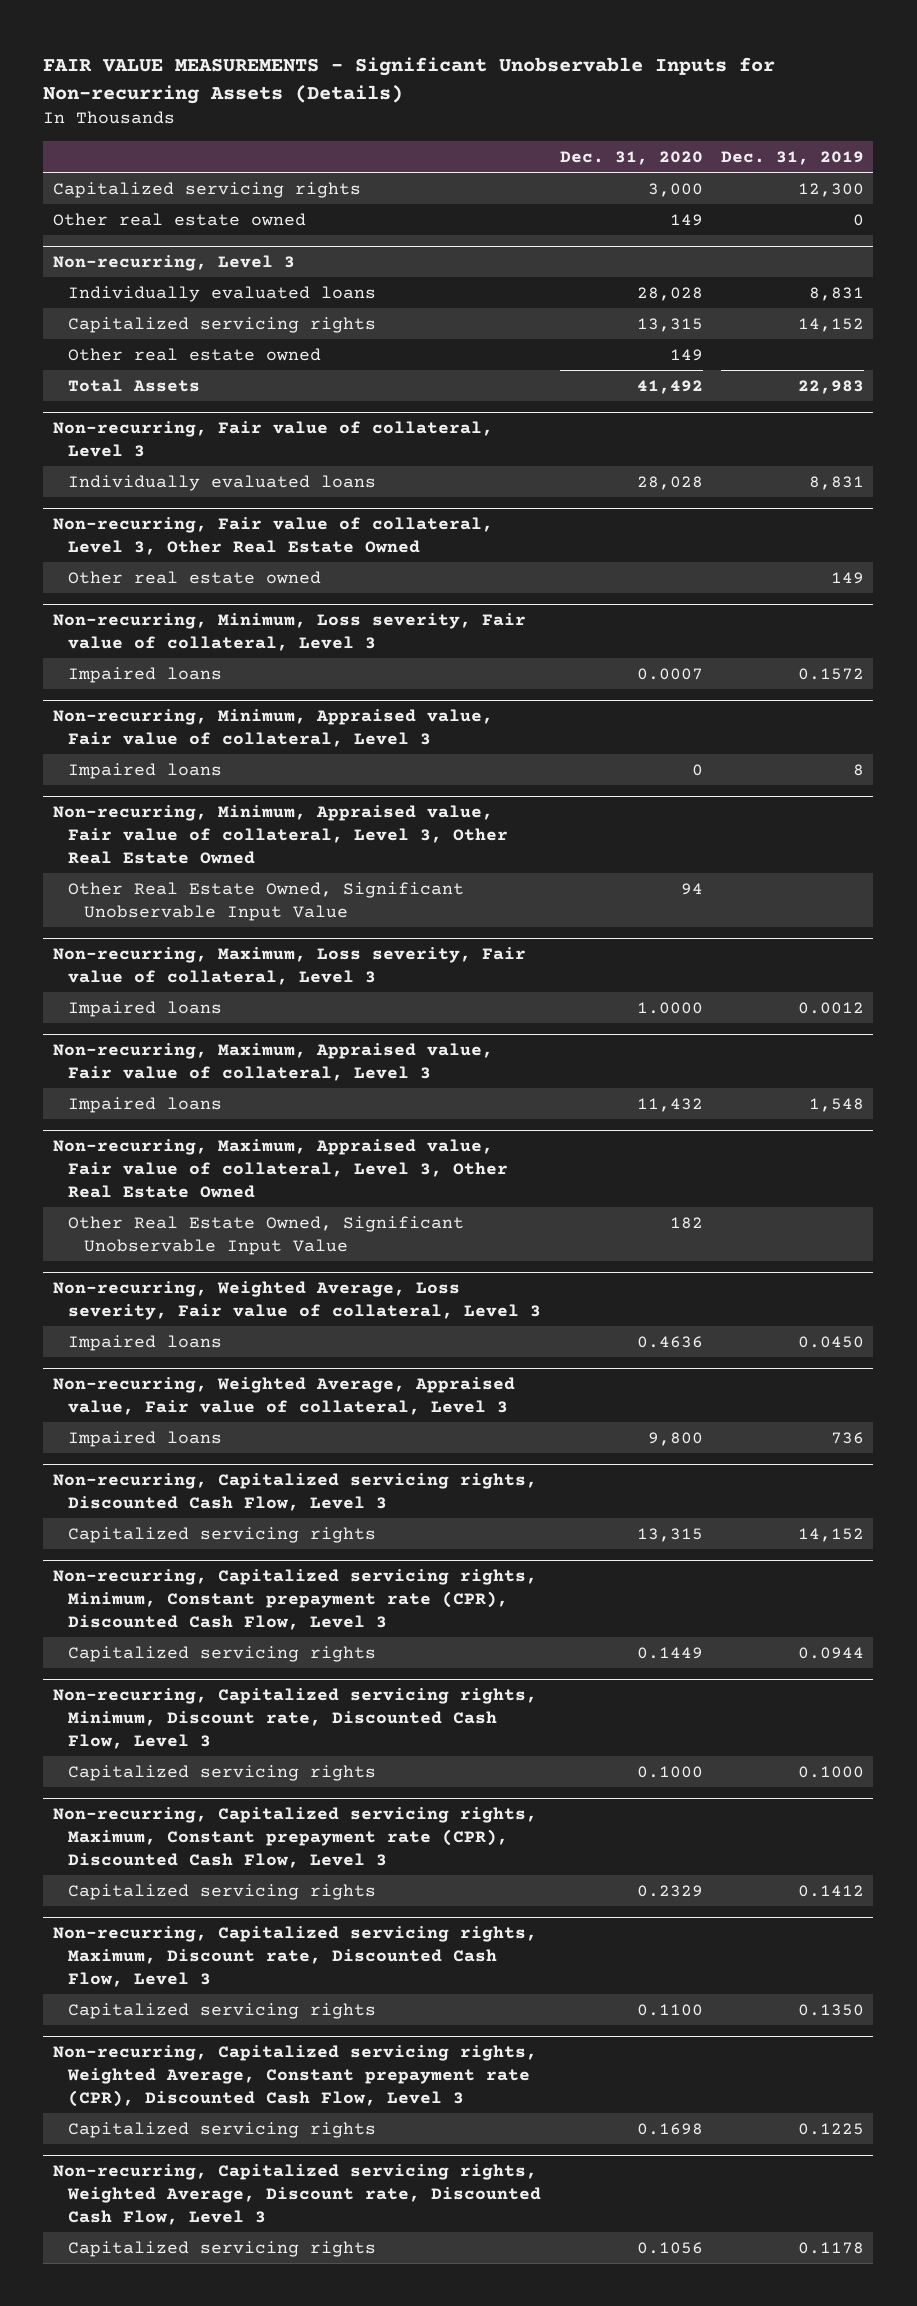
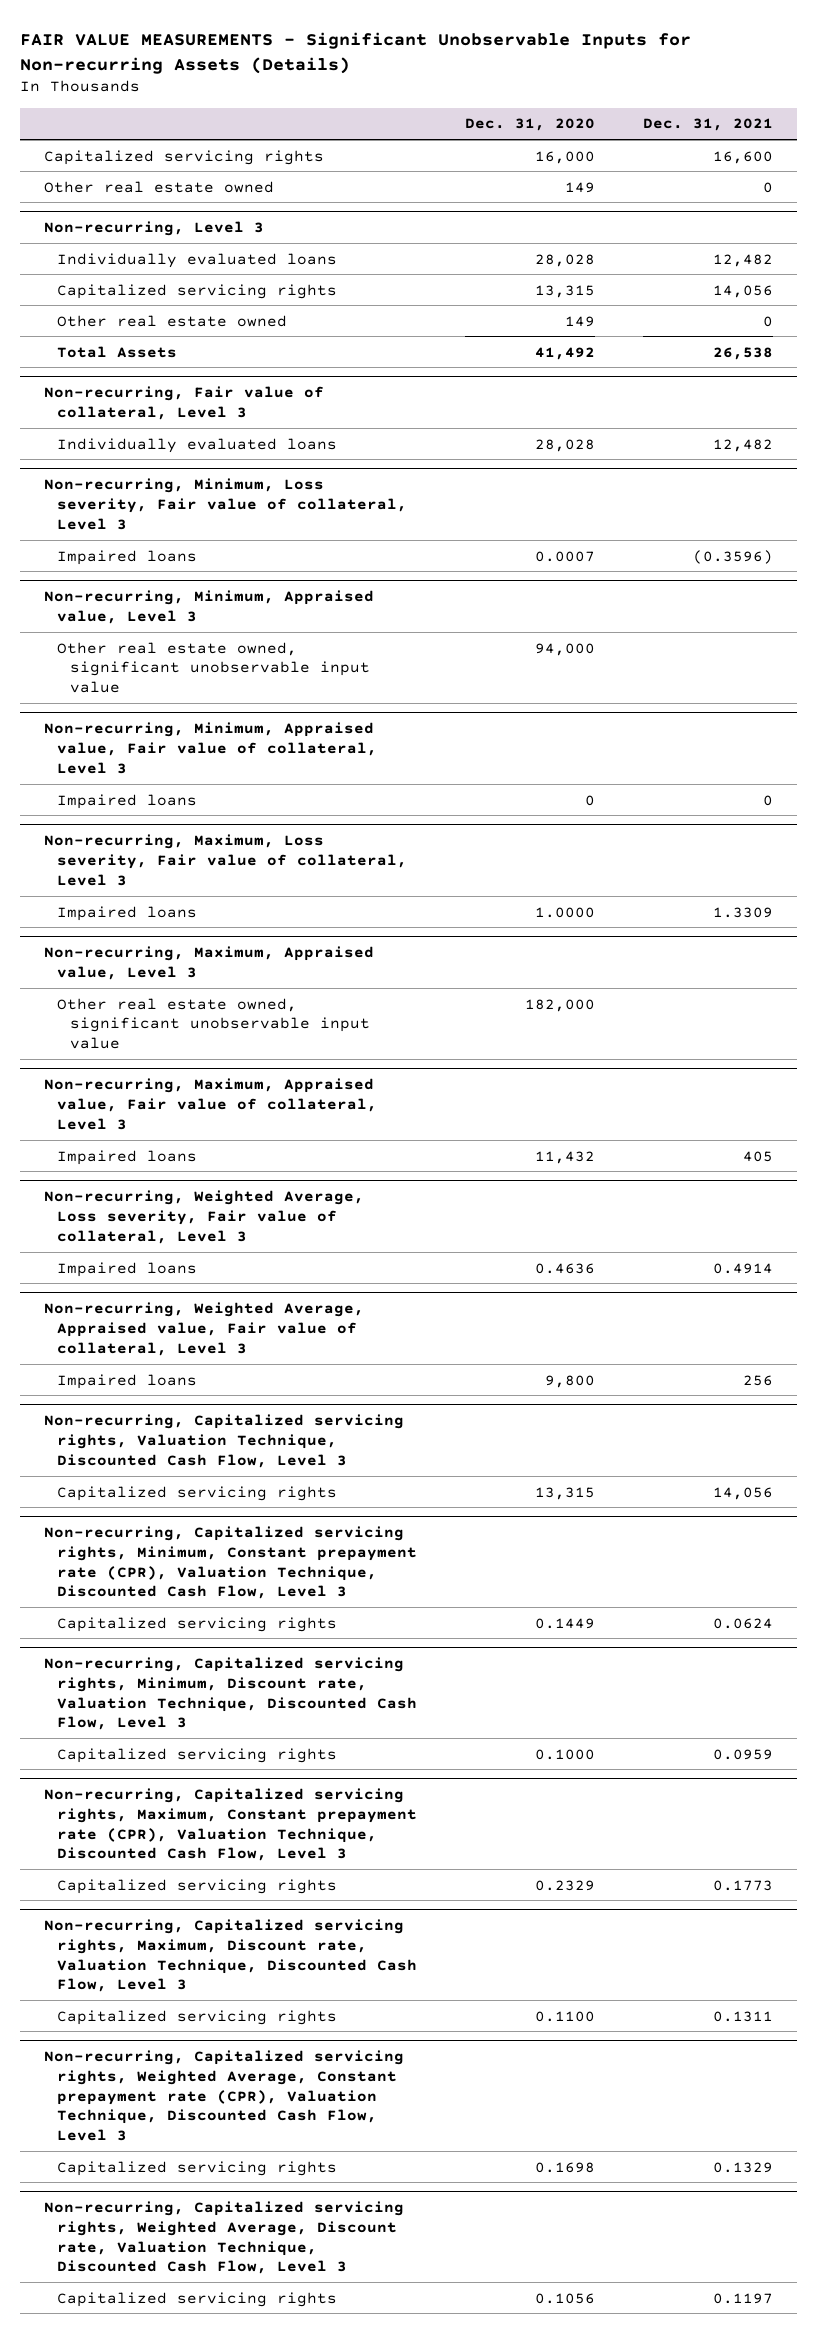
[721,150,865,165] Dec. 31, 2019 -> none
none -> [643,118,774,132] Dec. 31, 2021
[647,182,703,197] 3,000 -> [535,150,596,164] 16,000
[52,517,493,556] Non-recurring, Fair value of collateral, Level 3, Other Real Estate Owned -> none
[68,570,322,584] Other real estate owned -> none
none -> [43,590,374,624] Non-recurring, Minimum, Appraised value, Level 3
none -> [56,641,371,693] Other real estate owned, significant unobservable input value
[52,805,509,865] Non-recurring, Minimum, Appraised value, Fair value of collateral, Level 3, Other Real Estate Owned -> none
[68,881,465,921] Other Real Estate Owned, Significant Unobservable Input Value -> none
none -> [43,946,374,980] Non-recurring, Maximum, Appraised value, Level 3
none -> [56,997,371,1049] Other real estate owned, significant unobservable input value
[52,1139,509,1199] Non-recurring, Maximum, Appraised value, Fair value of collateral, Level 3, Other Real Estate Owned -> none
[68,1215,465,1255] Other Real Estate Owned, Significant Unobservable Input Value -> none
[52,1473,537,1512] Non-recurring, Capitalized servicing rights, Discounted Cash Flow, Level 3 -> [43,1414,404,1468] Non-recurring, Capitalized servicing rights, Valuation Technique, Discounted Cash Flow, Level 3
[52,1569,537,1631] Non-recurring, Capitalized servicing rights, Minimum, Constant prepayment rate (CPR), Discounted Cash Flow, Level 3 -> [43,1526,417,1600] Non-recurring, Capitalized servicing rights, Minimum, Constant prepayment rate (CPR), Valuation Technique, Discounted Cash Flow, Level 3
[52,1688,537,1750] Non-recurring, Capitalized servicing rights, Minimum, Discount rate, Discounted Cash Flow, Level 3 -> [43,1657,417,1731] Non-recurring, Capitalized servicing rights, Minimum, Discount rate, Valuation Technique, Discounted Cash Flow, Level 3
[52,1807,537,1869] Non-recurring, Capitalized servicing rights, Maximum, Constant prepayment rate (CPR), Discounted Cash Flow, Level 3 -> [43,1788,417,1862] Non-recurring, Capitalized servicing rights, Maximum, Constant prepayment rate (CPR), Valuation Technique, Discounted Cash Flow, Level 3
[52,1926,537,1988] Non-recurring, Capitalized servicing rights, Maximum, Discount rate, Discounted Cash Flow, Level 3 -> [43,1919,417,1993] Non-recurring, Capitalized servicing rights, Maximum, Discount rate, Valuation Technique, Discounted Cash Flow, Level 3
[52,2045,537,2108] Non-recurring, Capitalized servicing rights, Weighted Average, Constant prepayment rate (CPR), Discounted Cash Flow, Level 3 -> [43,2050,404,2141] Non-recurring, Capitalized servicing rights, Weighted Average, Constant prepayment rate (CPR), Valuation Technique, Discounted Cash Flow, Level 3
[52,2164,542,2226] Non-recurring, Capitalized servicing rights, Weighted Average, Discount rate, Discounted Cash Flow, Level 3 -> [43,2201,404,2275] Non-recurring, Capitalized servicing rights, Weighted Average, Discount rate, Valuation Technique, Discounted Cash Flow, Level 3

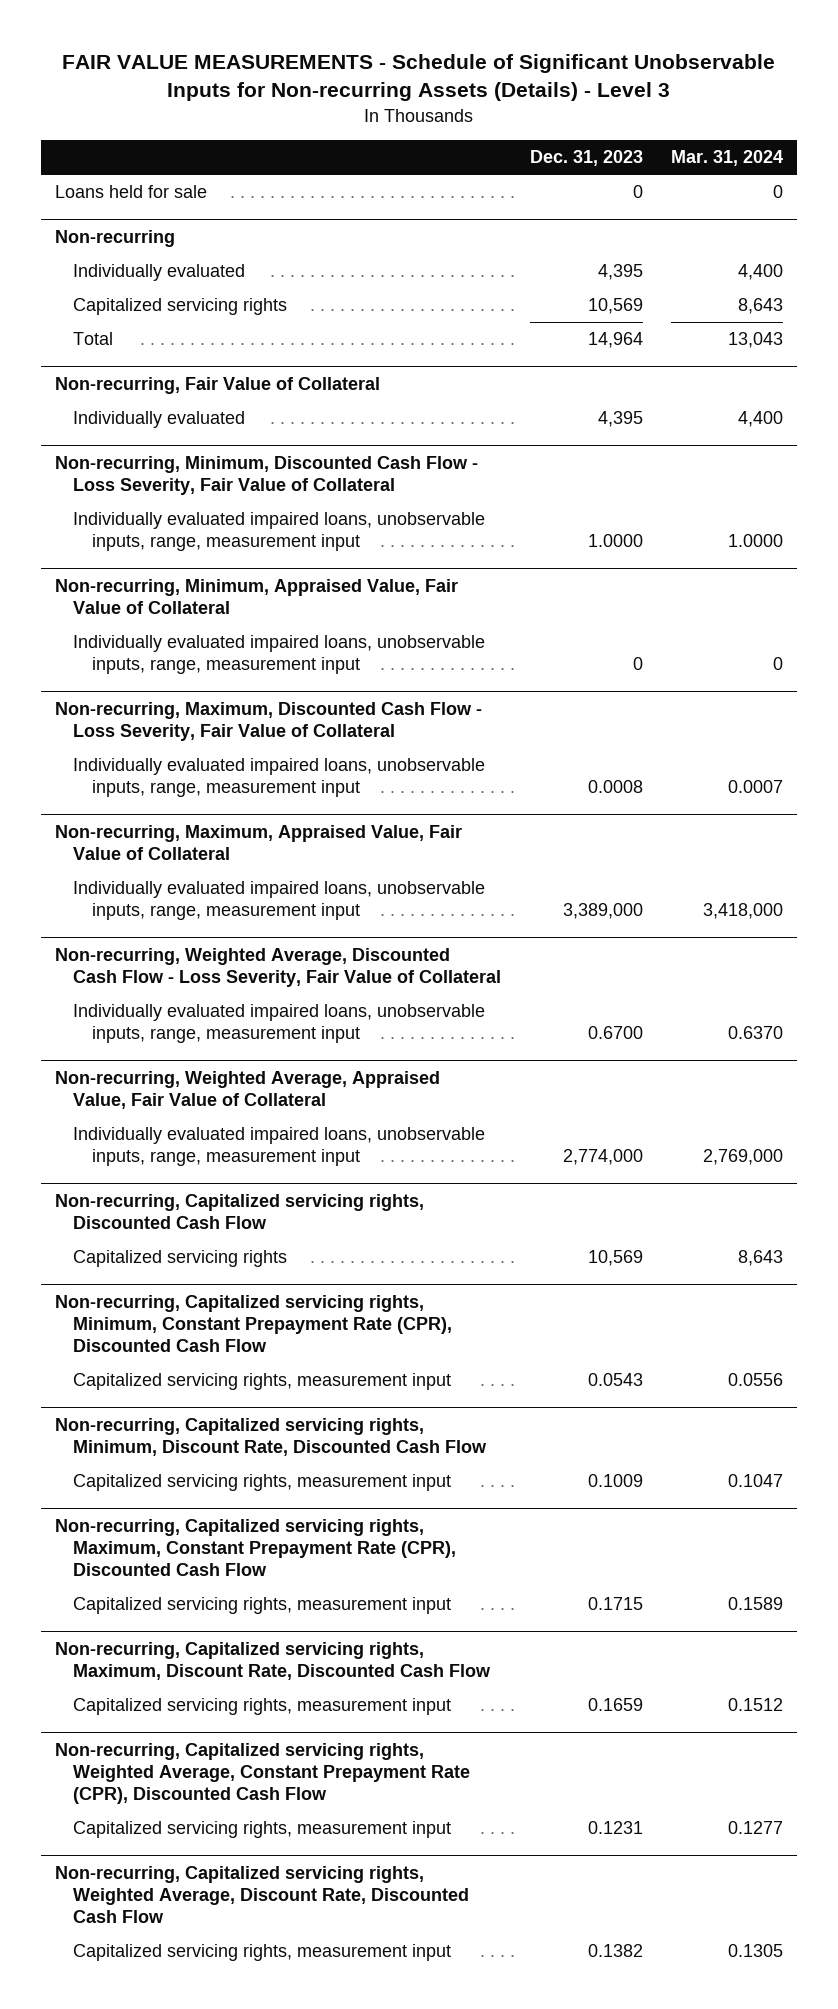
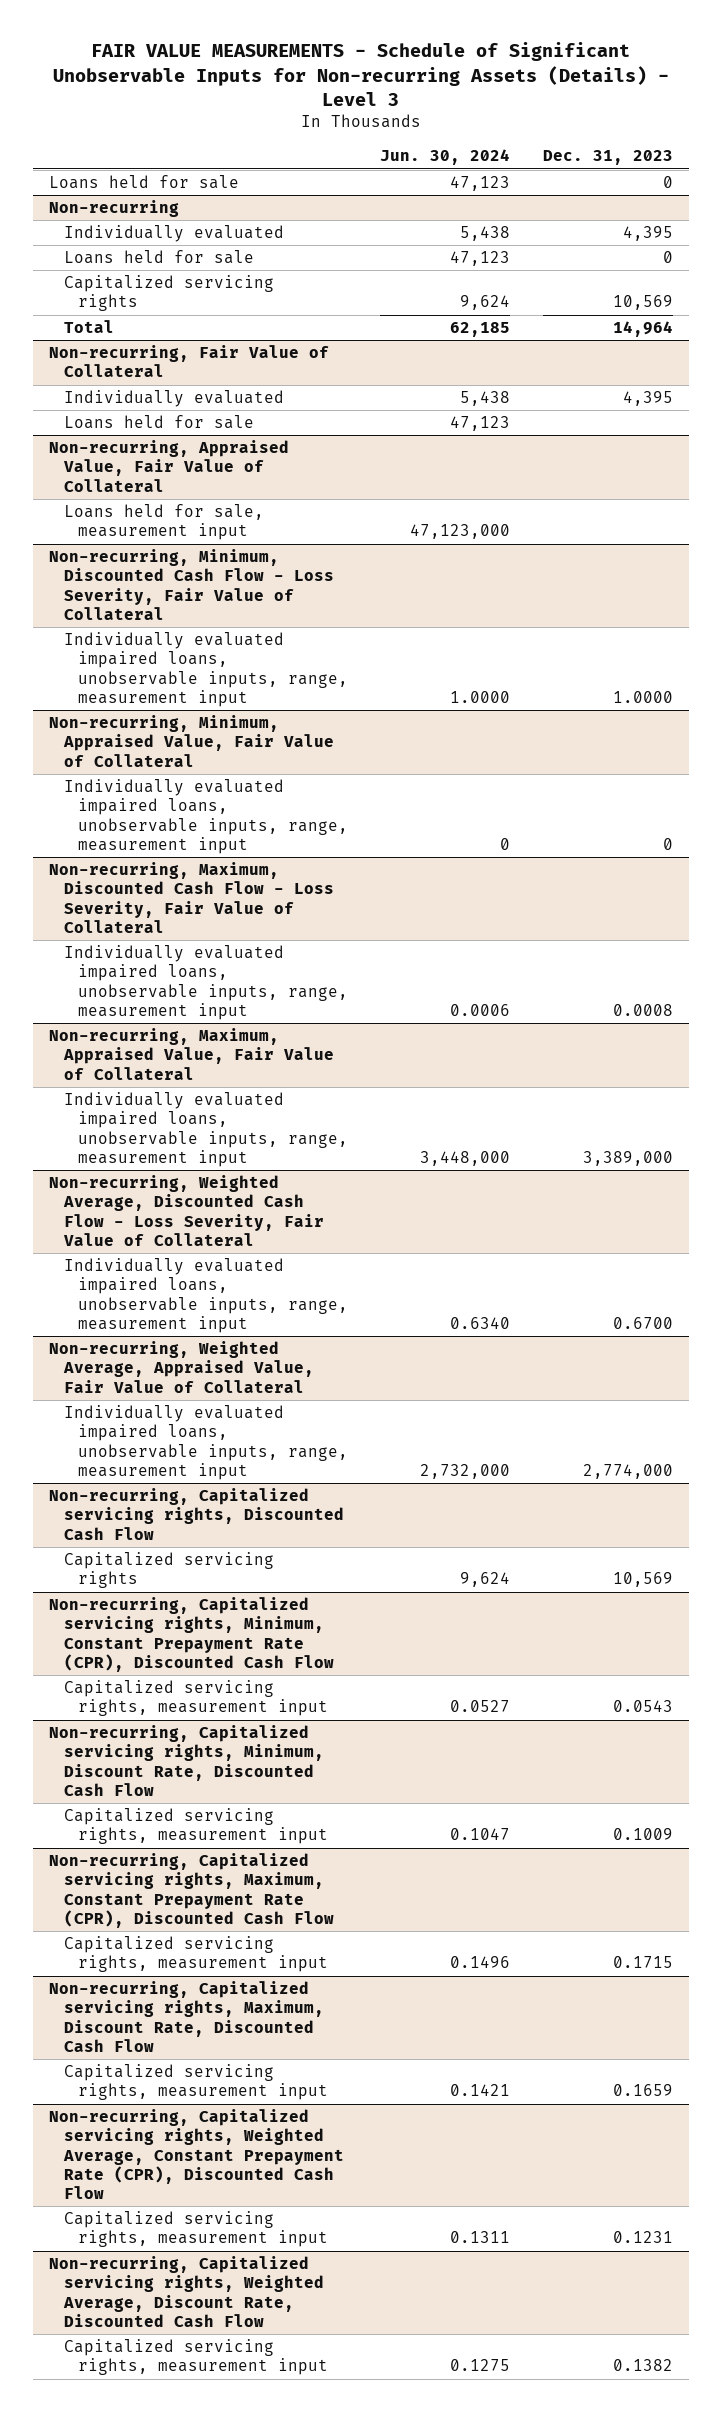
[670,150,783,167] Mar. 31, 2024 -> none
none -> [380,149,511,166] Jun. 30, 2024
none -> [63,250,254,265] Loans held for sale
none -> [63,415,254,430] Loans held for sale
none -> [49,440,290,492] Non-recurring, Appraised Value, Fair Value of Collateral
none -> [63,504,264,541] Loans held for sale, measurement input

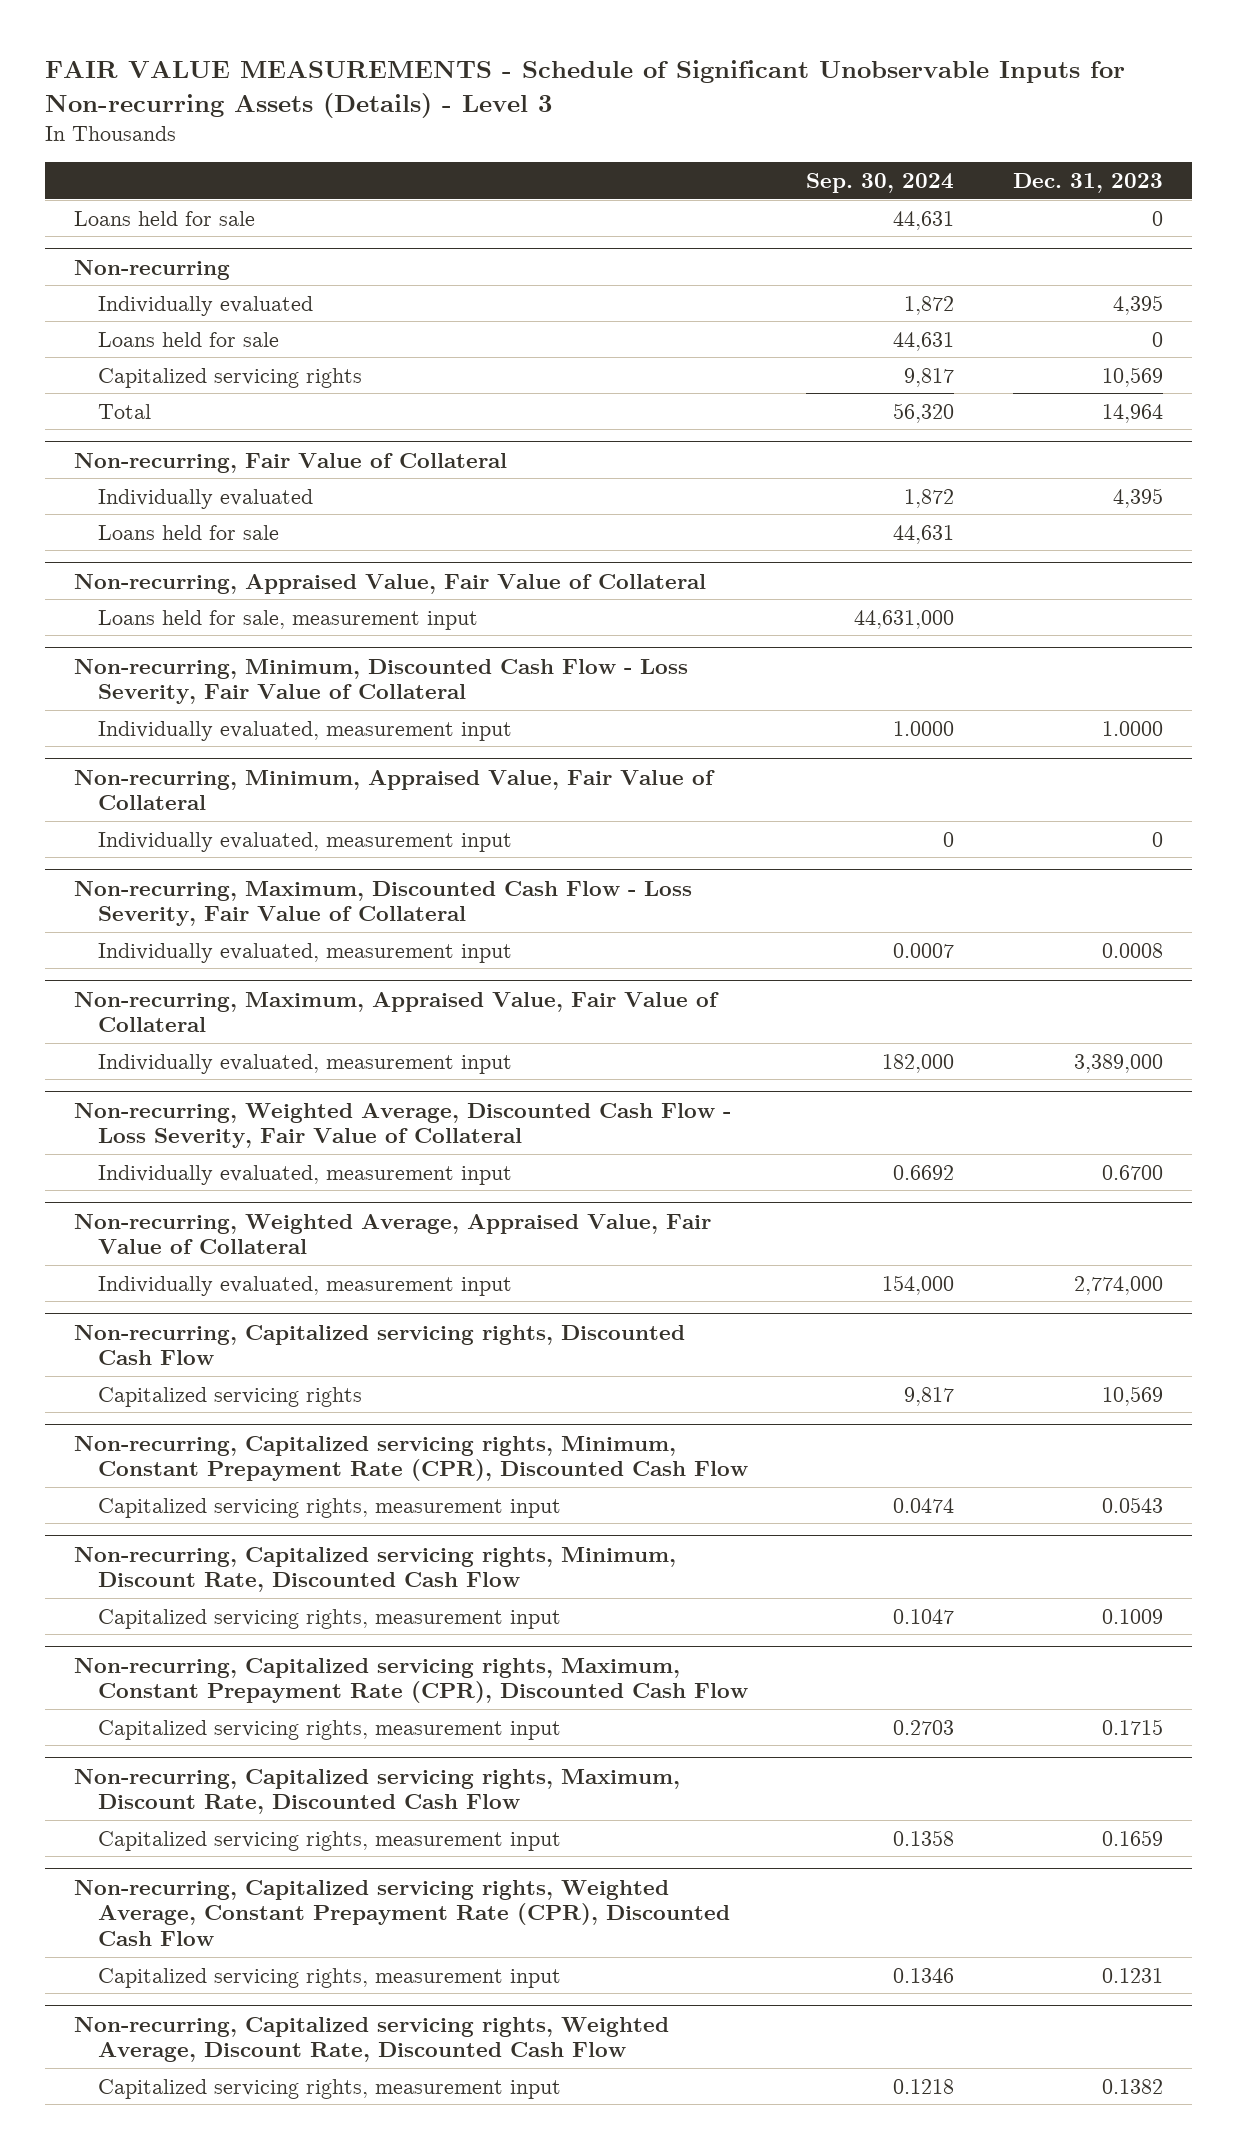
[380,149,511,166] Jun. 30, 2024 -> none
none -> [806,172,955,193] Sep. 30, 2024
[63,632,348,707] Individually evaluated impaired loans, unobservable inputs, range, measurement input -> [97,720,512,741] Individually evaluated, measurement input
[63,779,348,854] Individually evaluated impaired loans, unobservable inputs, range, measurement input -> [97,831,512,852] Individually evaluated, measurement input
[63,945,348,1020] Individually evaluated impaired loans, unobservable inputs, range, measurement input -> [97,942,512,963] Individually evaluated, measurement input
[63,1092,348,1167] Individually evaluated impaired loans, unobservable inputs, range, measurement input -> [97,1053,512,1074] Individually evaluated, measurement input
[63,1258,348,1333] Individually evaluated impaired loans, unobservable inputs, range, measurement input -> [97,1164,512,1185] Individually evaluated, measurement input
[63,1405,348,1480] Individually evaluated impaired loans, unobservable inputs, range, measurement input -> [97,1275,512,1296] Individually evaluated, measurement input

